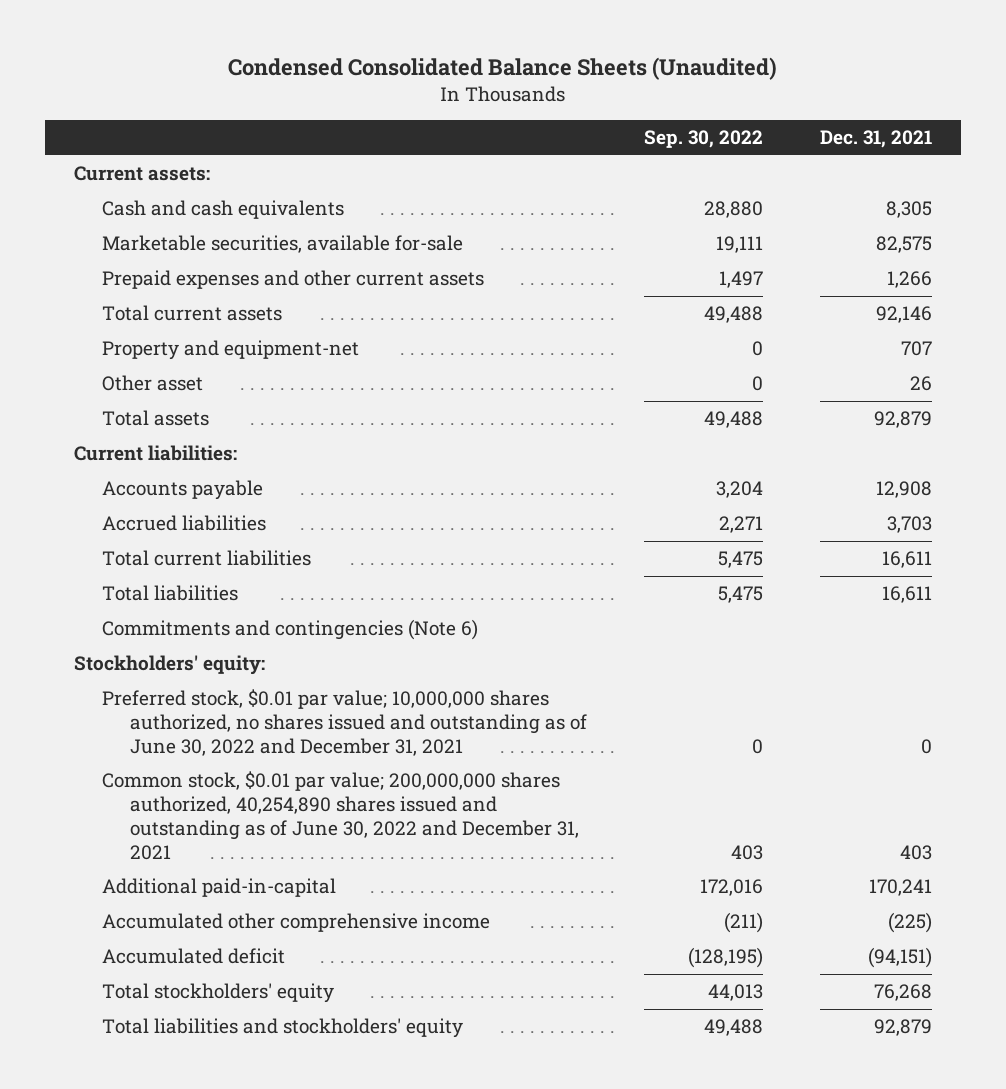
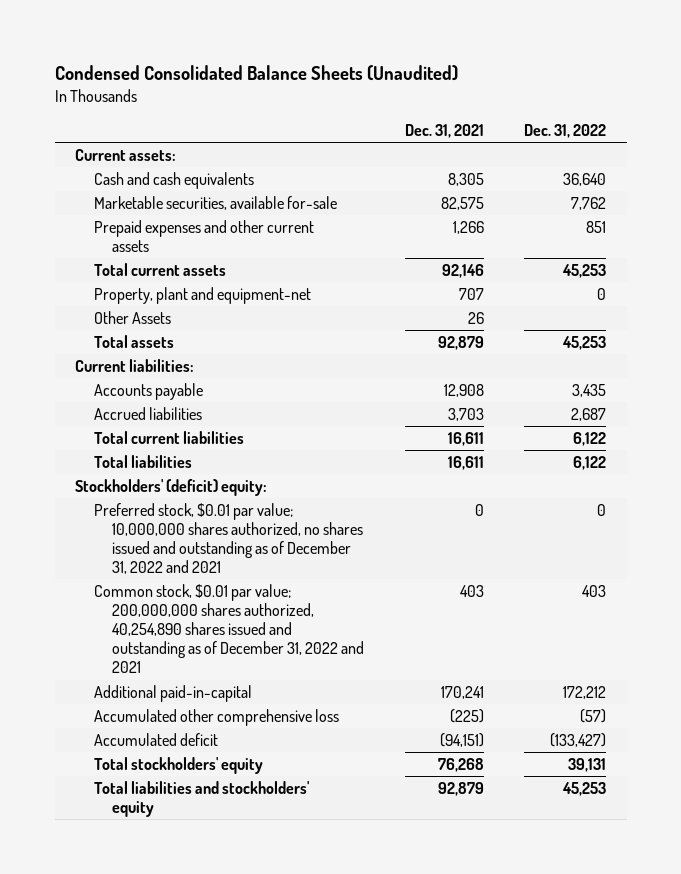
[643,130,763,149] Sep. 30, 2022 -> none
none -> [524,123,607,138] Dec. 31, 2022
[101,340,359,361] Property and equipment-net -> [93,287,311,305] Property, plant and equipment-net
[101,375,203,392] Other asset -> [93,311,171,325] Other Assets
[101,619,478,641] Commitments and contingencies (Note 6) -> none
[73,655,265,676] Stockholders' equity: -> [75,479,268,497] Stockholders' (deficit) equity:
[101,689,587,756] Preferred stock, $0.01 par value; 10,000,000 shares authorized, no shares issued and outstanding as of June 30, 2022 and December 31, 2021 -> [93,503,364,575] Preferred stock, $0.01 par value; 10,000,000 shares authorized, no shares issued and outstanding as of December 31, 2022 and 2021
[101,771,579,860] Common stock, $0.01 par value; 200,000,000 shares authorized, 40,254,890 shares issued and outstanding as of June 30, 2022 and December 31, 2021 -> [93,584,365,674] Common stock, $0.01 par value; 200,000,000 shares authorized, 40,254,890 shares issued and outstanding as of December 31, 2022 and 2021
[101,913,490,933] Accumulated other comprehensive income -> [93,709,339,727] Accumulated other comprehensive loss

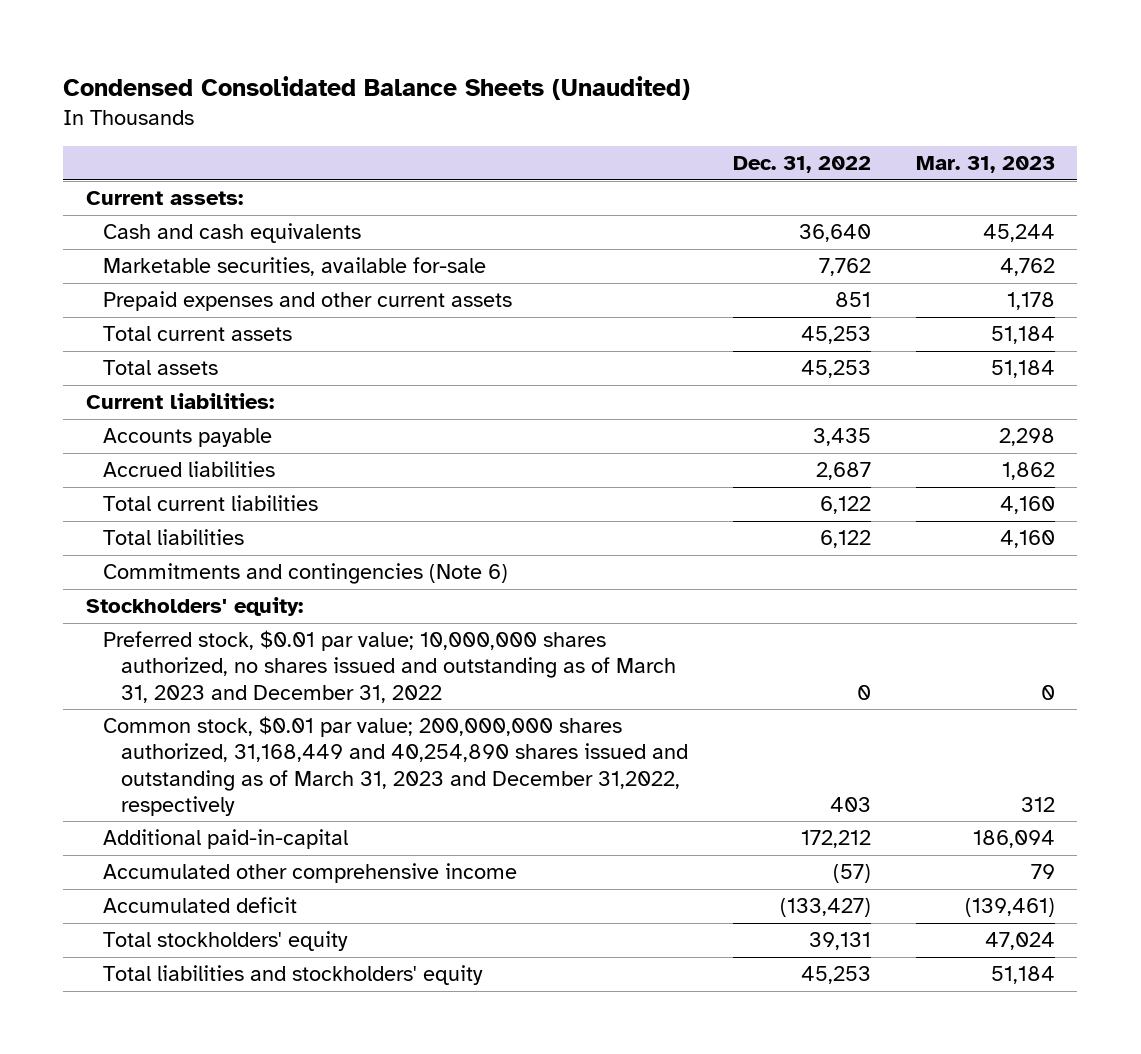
[404,123,484,138] Dec. 31, 2021 -> none
none -> [915,156,1055,174] Mar. 31, 2023
[93,287,311,305] Property, plant and equipment-net -> none
[93,311,171,325] Other Assets -> none
none -> [103,563,509,585] Commitments and contingencies (Note 6)
[75,479,268,497] Stockholders' (deficit) equity: -> [85,597,303,617] Stockholders' equity:
[93,503,364,575] Preferred stock, $0.01 par value; 10,000,000 shares authorized, no shares issued and outstanding as of December 31, 2022 and 2021 -> [103,630,676,703] Preferred stock, $0.01 par value; 10,000,000 shares authorized, no shares issued and outstanding as of March 31, 2023 and December 31, 2022
[93,584,365,674] Common stock, $0.01 par value; 200,000,000 shares authorized, 40,254,890 shares issued and outstanding as of December 31, 2022 and 2021 -> [103,716,688,816] Common stock, $0.01 par value; 200,000,000 shares authorized, 31,168,449 and 40,254,890 shares issued and outstanding as of March 31, 2023 and December 31,2022, respectively
[93,709,339,727] Accumulated other comprehensive loss -> [103,863,518,884] Accumulated other comprehensive income

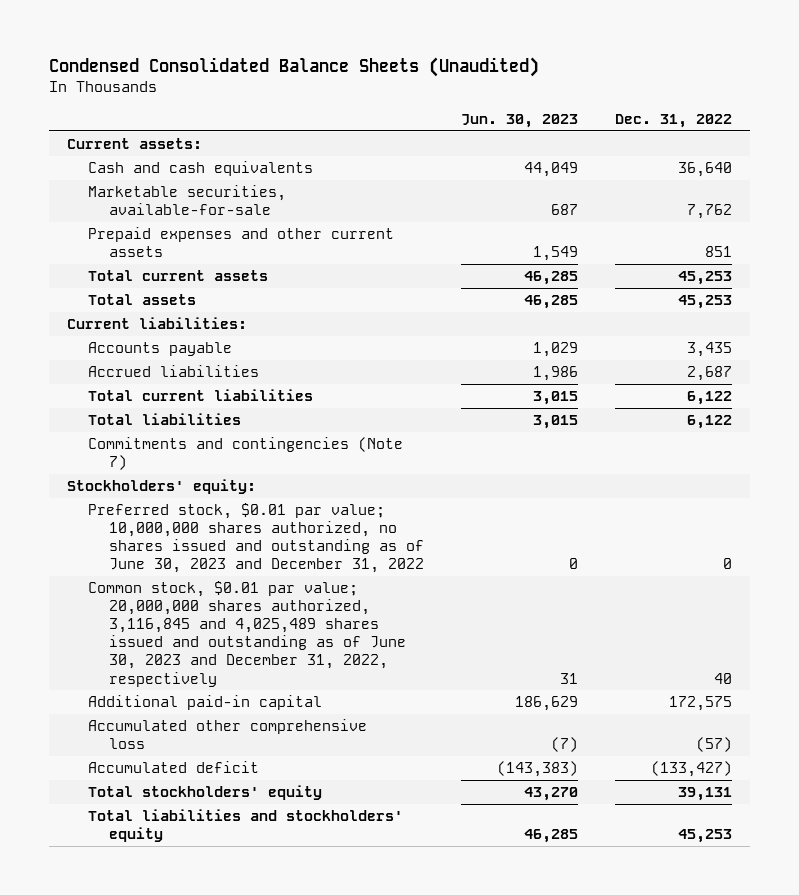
[915,156,1055,174] Mar. 31, 2023 -> none
none -> [460,113,578,128] Jun. 30, 2023
[103,257,487,277] Marketable securities, available for-sale -> [88,185,287,216] Marketable securities, available-for-sale
[103,563,509,585] Commitments and contingencies (Note 6) -> [88,437,404,471] Commitments and contingencies (Note 7)
[103,630,676,703] Preferred stock, $0.01 par value; 10,000,000 shares authorized, no shares issued and outstanding as of March 31, 2023 and December 31, 2022 -> [88,503,425,574] Preferred stock, $0.01 par value; 10,000,000 shares authorized, no shares issued and outstanding as of June 30, 2023 and December 31, 2022
[103,716,688,816] Common stock, $0.01 par value; 200,000,000 shares authorized, 31,168,449 and 40,254,890 shares issued and outstanding as of March 31, 2023 and December 31,2022, respectively -> [88,581,407,687] Common stock, $0.01 par value; 20,000,000 shares authorized, 3,116,845 and 4,025,489 shares issued and outstanding as of June 30, 2023 and December 31, 2022, respectively
[829,796,871,812] 403 -> [713,672,732,684] 40
[103,829,349,850] Additional paid-in-capital -> [88,695,323,711] Additional paid-in capital
[800,830,871,849] 172,212 -> [668,696,732,712] 172,575
[103,863,518,884] Accumulated other comprehensive income -> [88,719,368,750] Accumulated other comprehensive loss

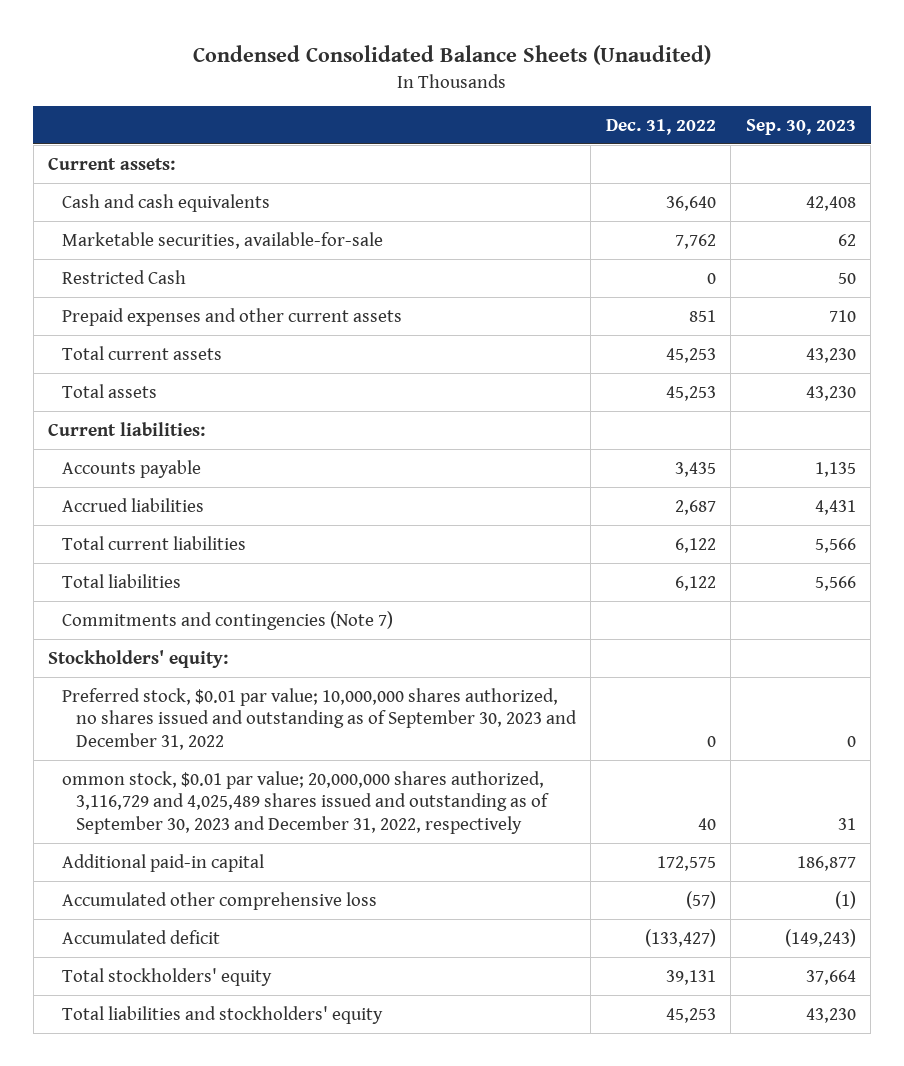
[460,113,578,128] Jun. 30, 2023 -> none
none -> [745,118,856,135] Sep. 30, 2023
none -> [62,269,187,284] Restricted Cash
[88,503,425,574] Preferred stock, $0.01 par value; 10,000,000 shares authorized, no shares issued and outstanding as of June 30, 2023 and December 31, 2022 -> [62,687,577,751] Preferred stock, $0.01 par value; 10,000,000 shares authorized, no shares issued and outstanding as of September 30, 2023 and December 31, 2022
[88,581,407,687] Common stock, $0.01 par value; 20,000,000 shares authorized, 3,116,845 and 4,025,489 shares issued and outstanding as of June 30, 2023 and December 31, 2022, respectively -> [62,770,549,835] ommon stock, $0.01 par value; 20,000,000 shares authorized, 3,116,729 and 4,025,489 shares issued and outstanding as of September 30, 2023 and December 31, 2022, respectively

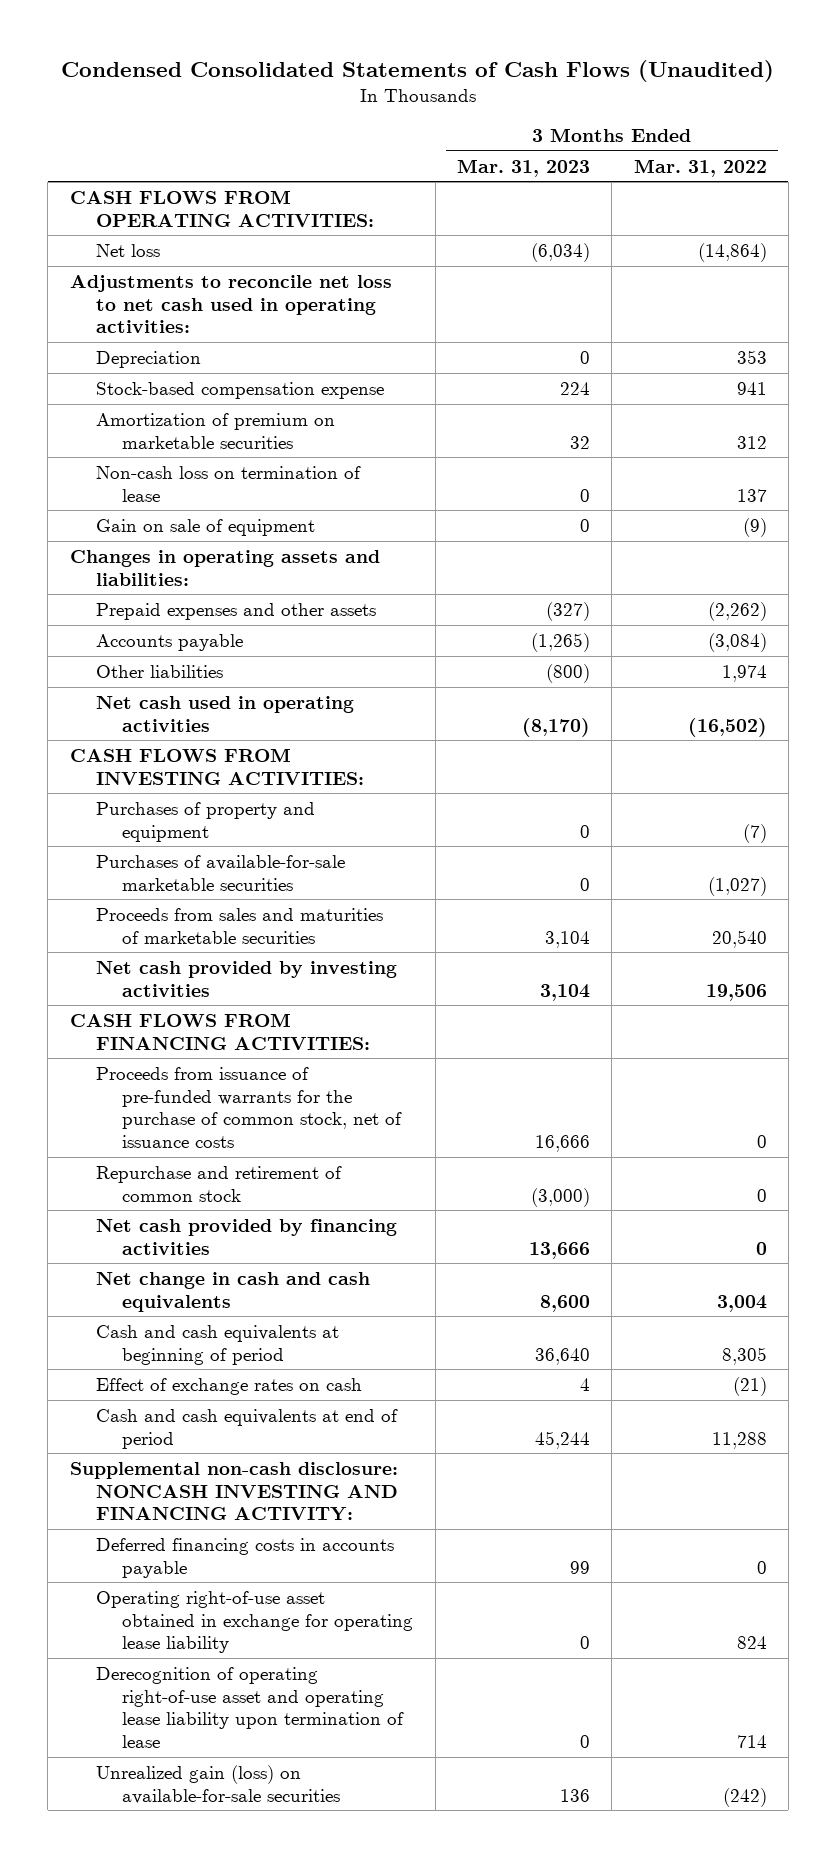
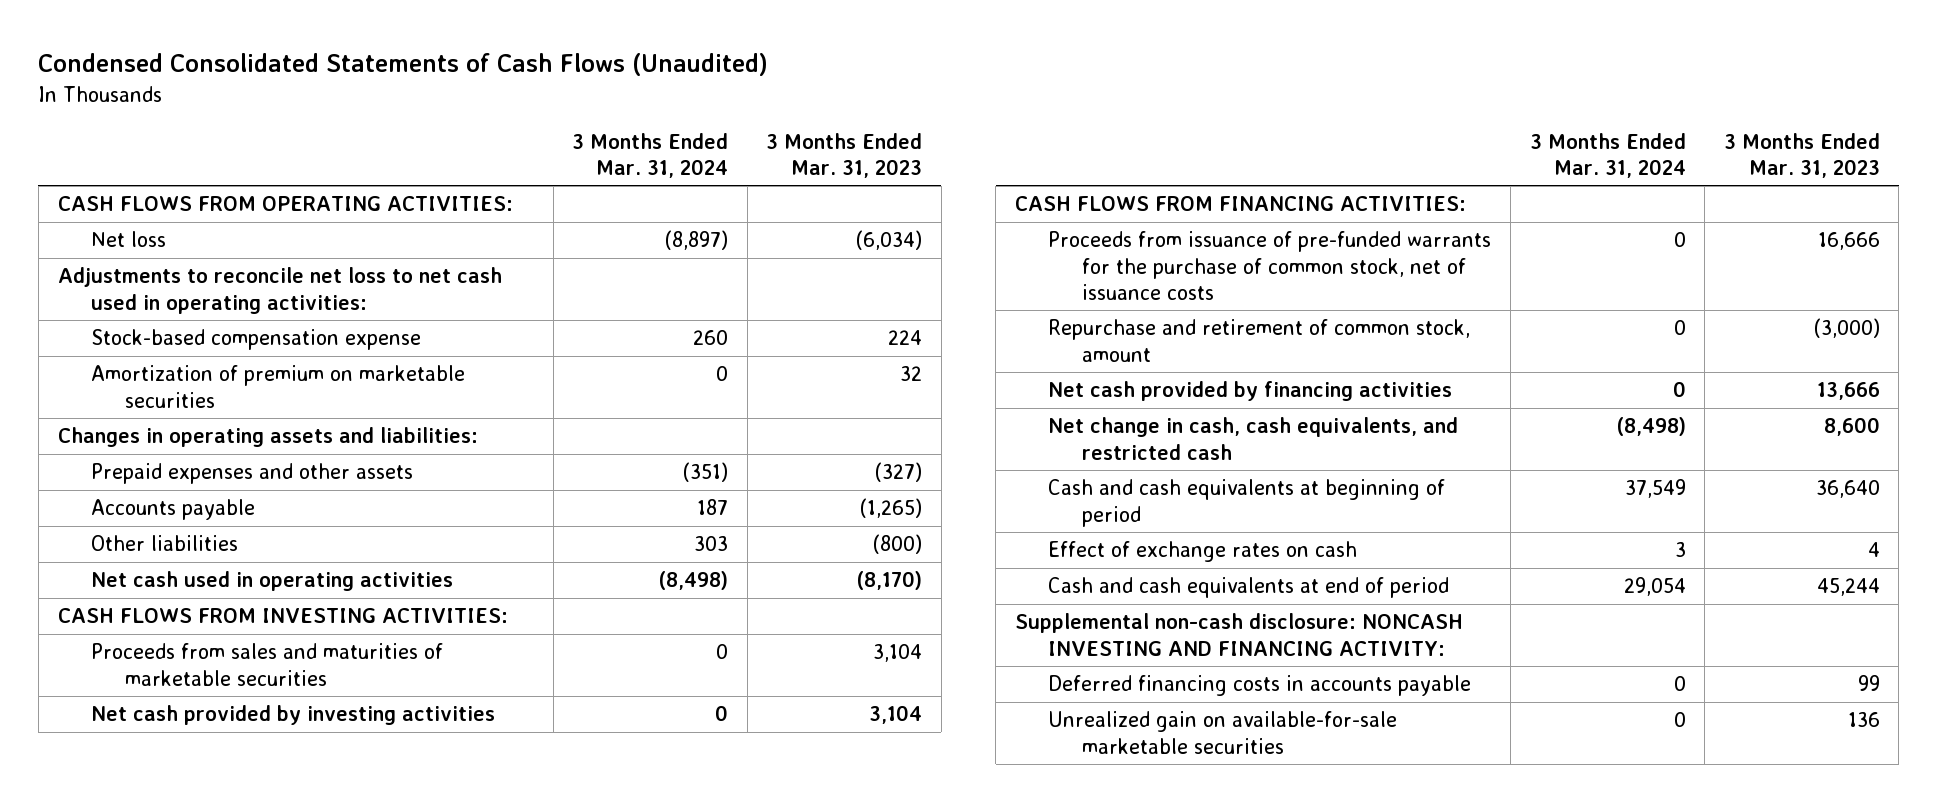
[633,158,767,177] Mar. 31, 2022 -> none
none -> [572,132,729,178] 3 Months Ended Mar. 31, 2024
[96,350,202,368] Depreciation -> none
[96,465,362,502] Non-cash loss on termination of lease -> none
[96,518,316,536] Gain on sale of equipment -> none
[96,801,316,842] Purchases of property and equipment -> none
[96,854,346,891] Purchases of available-for-sale marketable securities -> none
[96,1165,343,1202] Repurchase and retirement of common stock -> [1048,319,1471,362] Repurchase and retirement of common stock, amount
[96,1271,371,1312] Net change in cash and cash equivalents -> [1048,417,1459,460] Net change in cash, cash equivalents, and restricted cash
[96,1590,414,1654] Operating right-of-use asset obtained in exchange for operating lease liability -> none
[96,1666,405,1749] Derecognition of operating right-of-use asset and operating lease liability upon termination of lease -> none
[96,1764,341,1804] Unrealized gain (loss) on available-for-sale securities -> [1048,711,1398,754] Unrealized gain on available-for-sale marketable securities

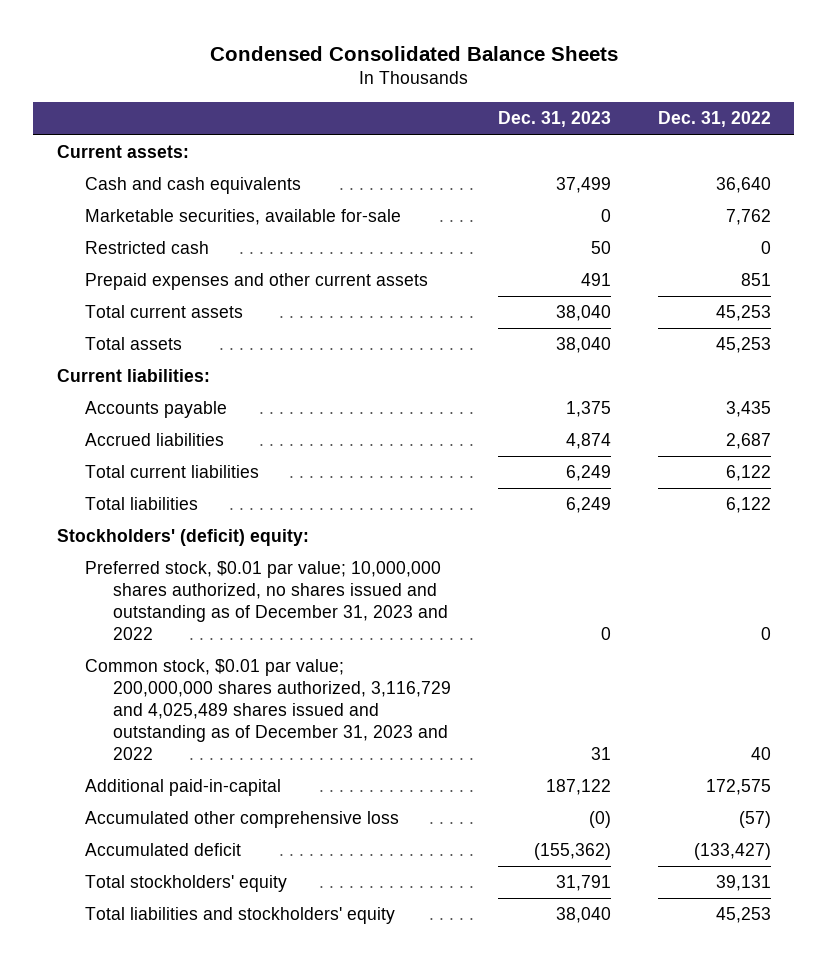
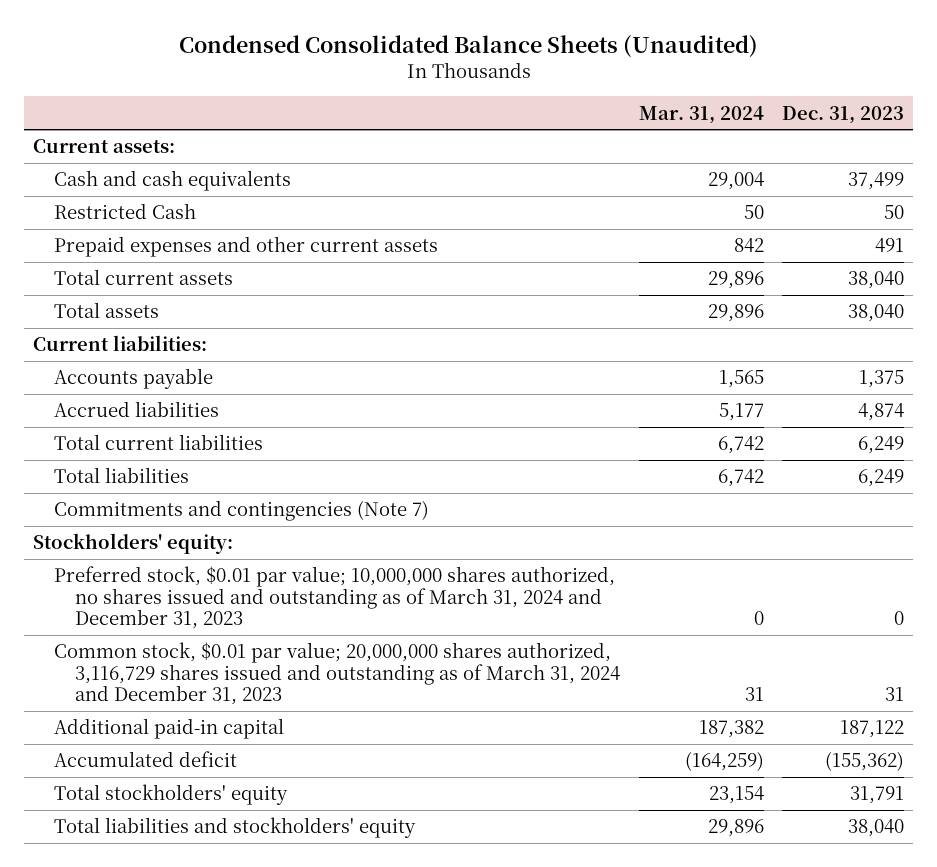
[209,45,618,61] Condensed Consolidated Balance Sheets -> [178,34,758,58] Condensed Consolidated Balance Sheets (Unaudited)
[657,111,771,128] Dec. 31, 2022 -> none
none -> [638,105,764,124] Mar. 31, 2024
[84,209,401,226] Marketable securities, available for-sale -> none
[84,241,209,255] Restricted cash -> [54,203,197,220] Restricted Cash
[84,811,399,829] Accumulated other comprehensive loss -> none
none -> [54,500,430,522] Commitments and contingencies (Note 7)
[56,529,309,547] Stockholders' (deficit) equity: -> [33,533,234,555] Stockholders' equity:
[84,561,448,640] Preferred stock, $0.01 par value; 10,000,000 shares authorized, no shares issued and outstanding as of December 31, 2023 and 2022 -> [54,566,616,630] Preferred stock, $0.01 par value; 10,000,000 shares authorized, no shares issued and outstanding as of March 31, 2024 and December 31, 2023
[84,659,451,760] Common stock, $0.01 par value; 200,000,000 shares authorized, 3,116,729 and 4,025,489 shares issued and outstanding as of December 31, 2023 and 2022 -> [54,642,620,706] Common stock, $0.01 par value; 20,000,000 shares authorized, 3,116,729 shares issued and outstanding as of March 31, 2024 and December 31, 2023
[84,779,281,797] Additional paid-in-capital -> [54,718,285,740] Additional paid-in capital

